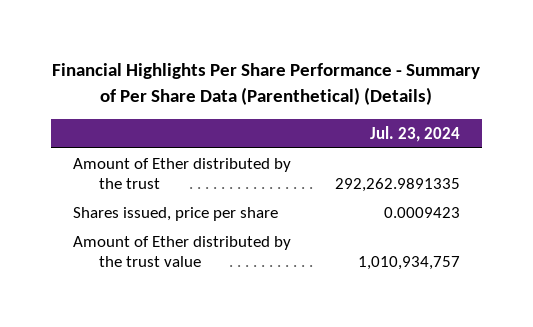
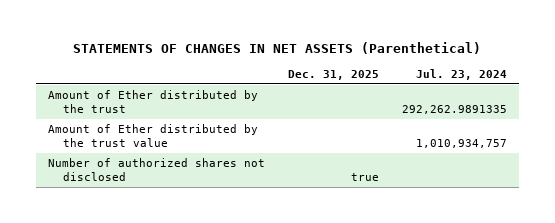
[52,63,481,106] Financial Highlights Per Share Performance - Summary of Per Share Data (Parenthetical) (Details) -> [73,41,482,54] STATEMENTS OF CHANGES IN NET ASSETS (Parenthetical)
none -> [287,69,379,80] Dec. 31, 2025
[72,206,278,221] Shares issued, price per share -> none
none -> [47,158,265,181] Number of authorized shares not disclosed

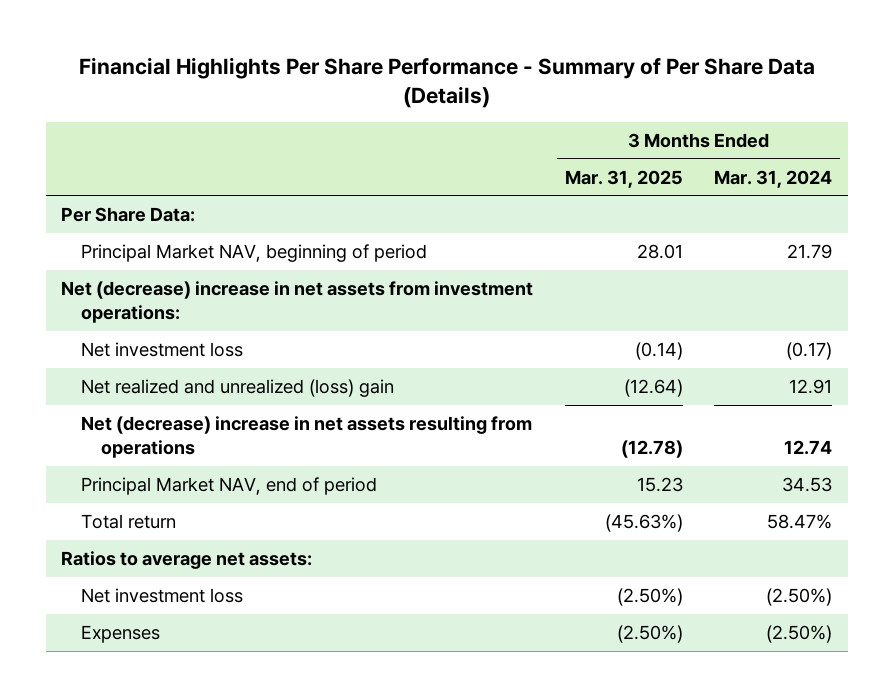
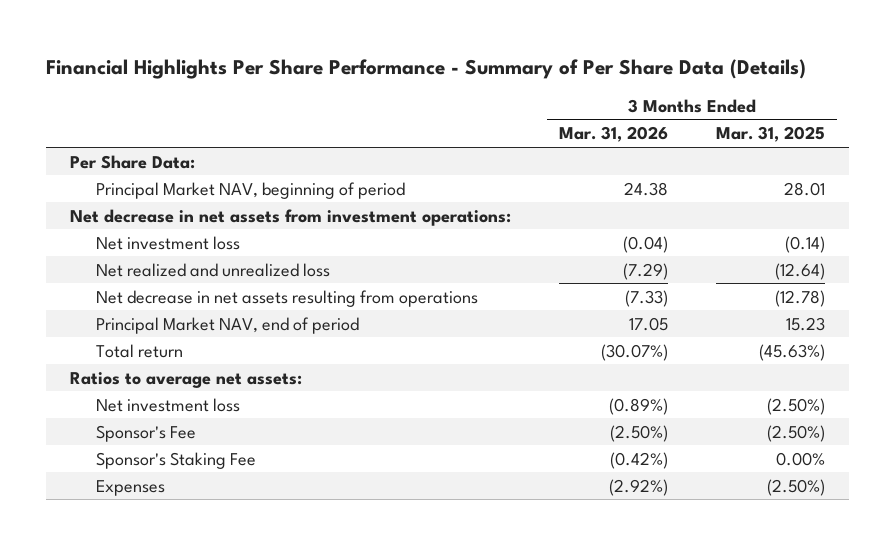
[714,169,833,188] Mar. 31, 2024 -> none
none -> [558,126,668,143] Mar. 31, 2026
[61,281,534,323] Net (decrease) increase in net assets from investment operations: -> [69,208,511,226] Net decrease in net assets from investment operations:
[81,379,395,398] Net realized and unrealized (loss) gain -> [96,262,331,277] Net realized and unrealized loss
[81,416,533,458] Net (decrease) increase in net assets resulting from operations -> [96,289,479,307] Net decrease in net assets resulting from operations
none -> [96,424,197,442] Sponsor's Fee
none -> [96,451,257,469] Sponsor's Staking Fee

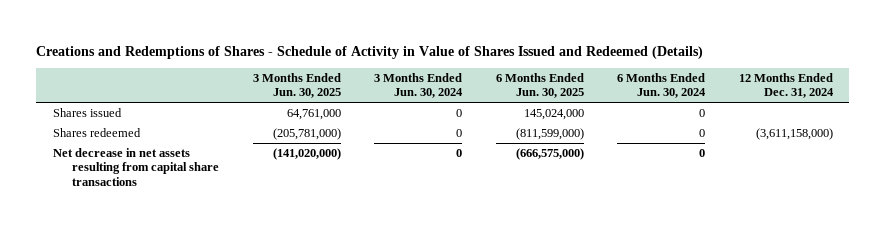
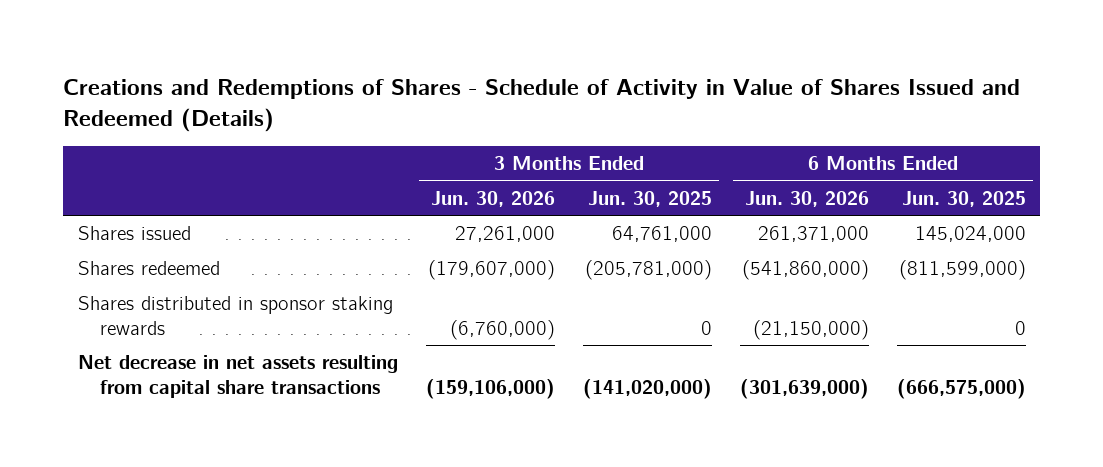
[374,72,464,99] 3 Months Ended Jun. 30, 2024 -> none
[617,72,707,99] 6 Months Ended Jun. 30, 2024 -> none
[738,72,834,99] 12 Months Ended Dec. 31, 2024 -> none
none -> [430,190,555,207] Jun. 30, 2026
none -> [744,190,869,207] Jun. 30, 2026
none -> [77,296,393,335] Shares distributed in sponsor staking rewards

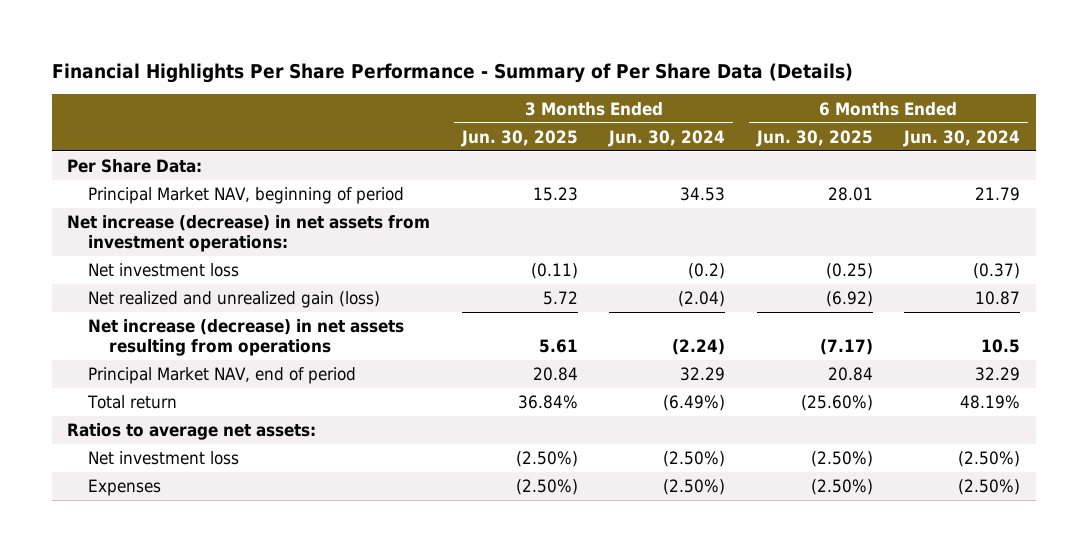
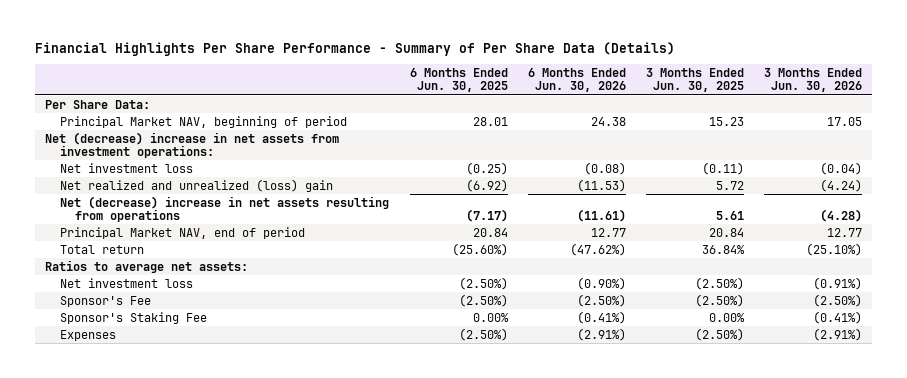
[608,129,726,147] Jun. 30, 2024 -> none
[902,129,1020,147] Jun. 30, 2024 -> none
none -> [527,68,626,93] 6 Months Ended Jun. 30, 2026
none -> [764,68,863,93] 3 Months Ended Jun. 30, 2026
[67,215,431,252] Net increase (decrease) in net assets from investment operations: -> [45,131,340,158] Net (decrease) increase in net assets from investment operations:
[88,291,381,309] Net realized and unrealized gain (loss) -> [60,178,334,192] Net realized and unrealized (loss) gain
[88,319,405,356] Net increase (decrease) in net assets resulting from operations -> [60,195,390,222] Net (decrease) increase in net assets resulting from operations
none -> [60,295,152,307] Sponsor's Fee
none -> [60,311,208,324] Sponsor's Staking Fee

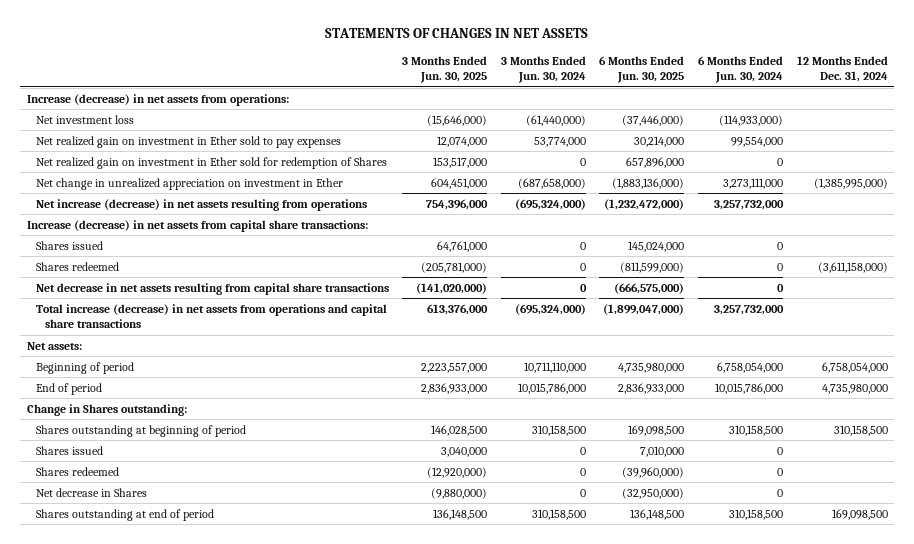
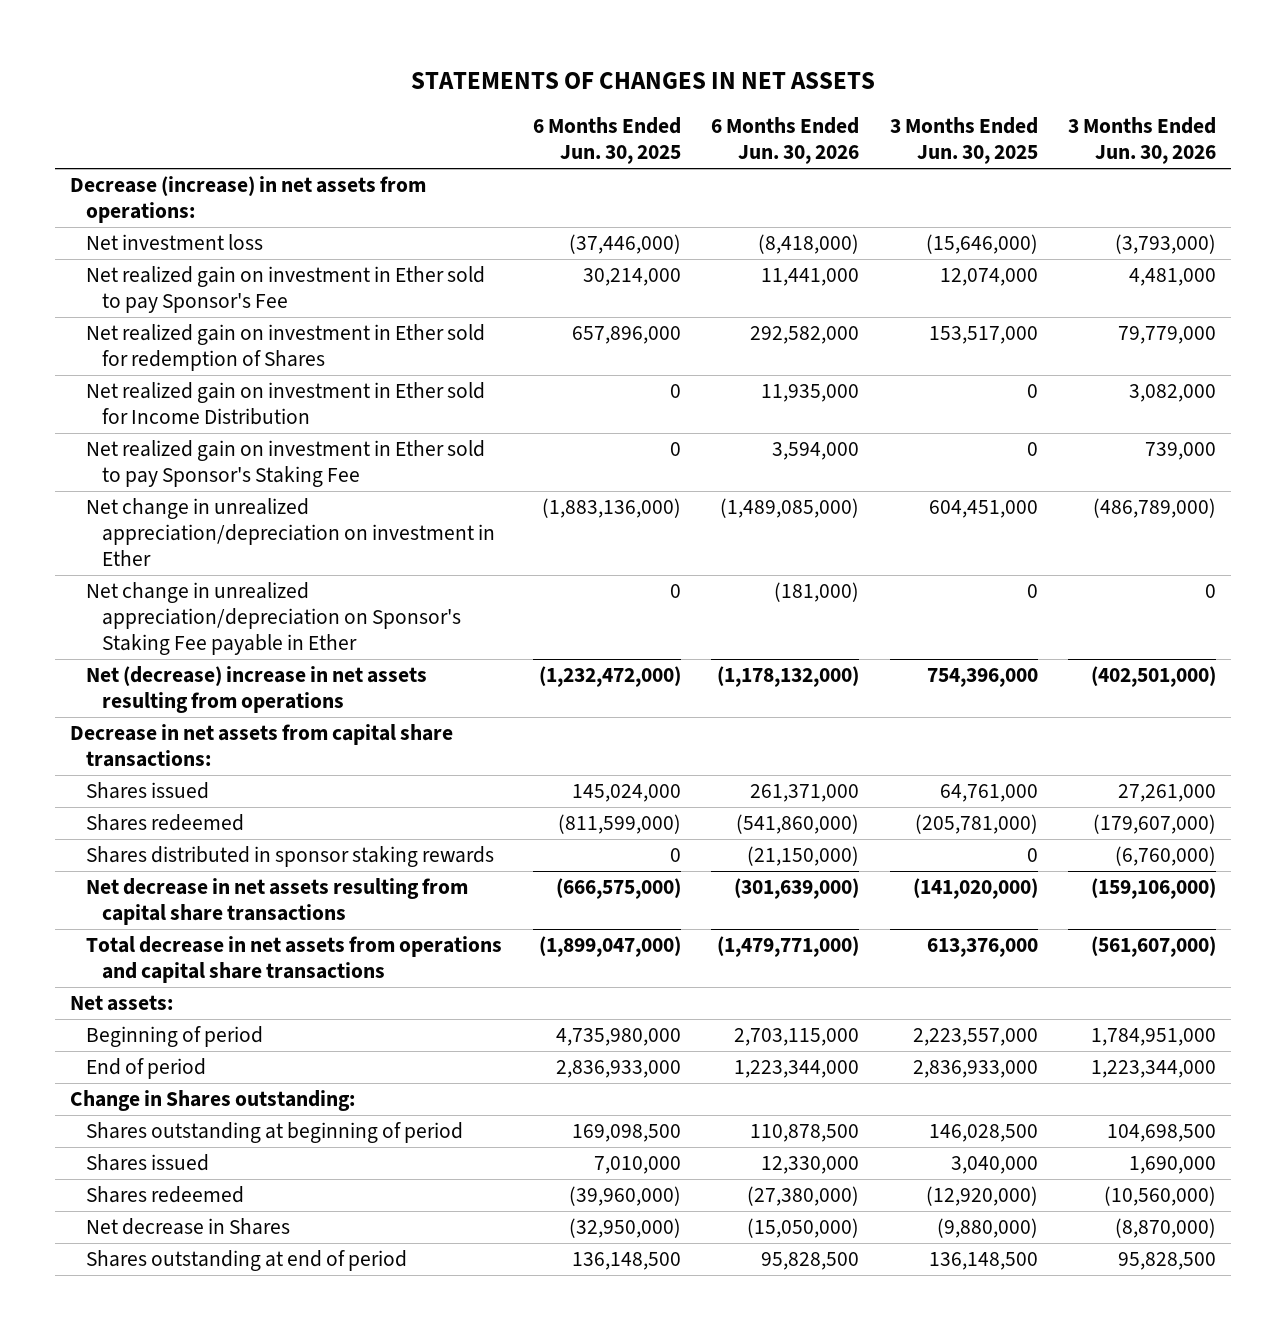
[500,55,586,83] 3 Months Ended Jun. 30, 2024 -> none
[698,55,784,83] 6 Months Ended Jun. 30, 2024 -> none
[796,55,888,82] 12 Months Ended Dec. 31, 2024 -> none
none -> [711,117,860,165] 6 Months Ended Jun. 30, 2026
none -> [1068,117,1217,165] 3 Months Ended Jun. 30, 2026
[26,93,289,106] Increase (decrease) in net assets from operations: -> [70,176,427,223] Decrease (increase) in net assets from operations:
[35,135,341,148] Net realized gain on investment in Ether sold to pay expenses -> [85,266,485,313] Net realized gain on investment in Ether sold to pay Sponsor's Fee
none -> [85,382,485,425] Net realized gain on investment in Ether sold for Income Distribution
none -> [85,440,485,487] Net realized gain on investment in Ether sold to pay Sponsor's Staking Fee
[35,177,343,190] Net change in unrealized appreciation on investment in Ether -> [85,498,495,566] Net change in unrealized appreciation/depreciation on investment in Ether
none -> [85,582,461,655] Net change in unrealized appreciation/depreciation on Sponsor's Staking Fee payable in Ether
[35,198,367,211] Net increase (decrease) in net assets resulting from operations -> [85,666,427,713] Net (decrease) increase in net assets resulting from operations
[26,219,368,232] Increase (decrease) in net assets from capital share transactions: -> [70,724,454,767] Decrease in net assets from capital share transactions:
none -> [85,846,494,868] Shares distributed in sponsor staking rewards
[35,303,387,328] Total increase (decrease) in net assets from operations and capital share transactions -> [85,936,502,983] Total decrease in net assets from operations and capital share transactions

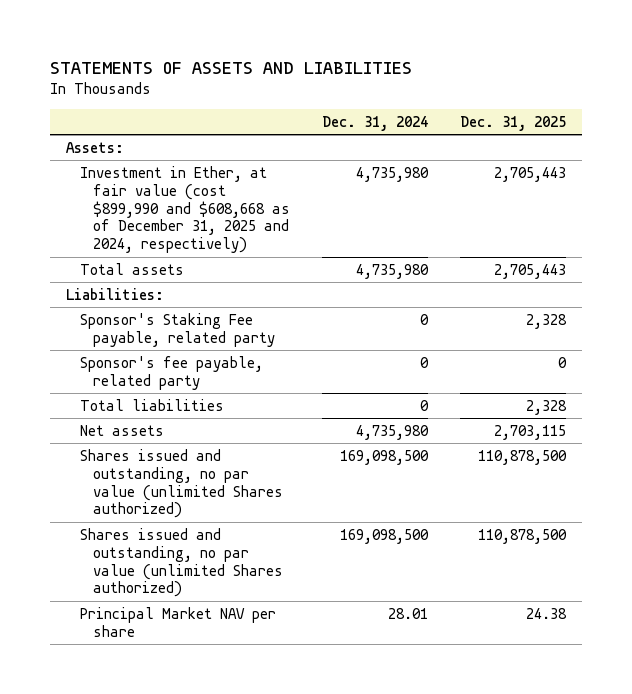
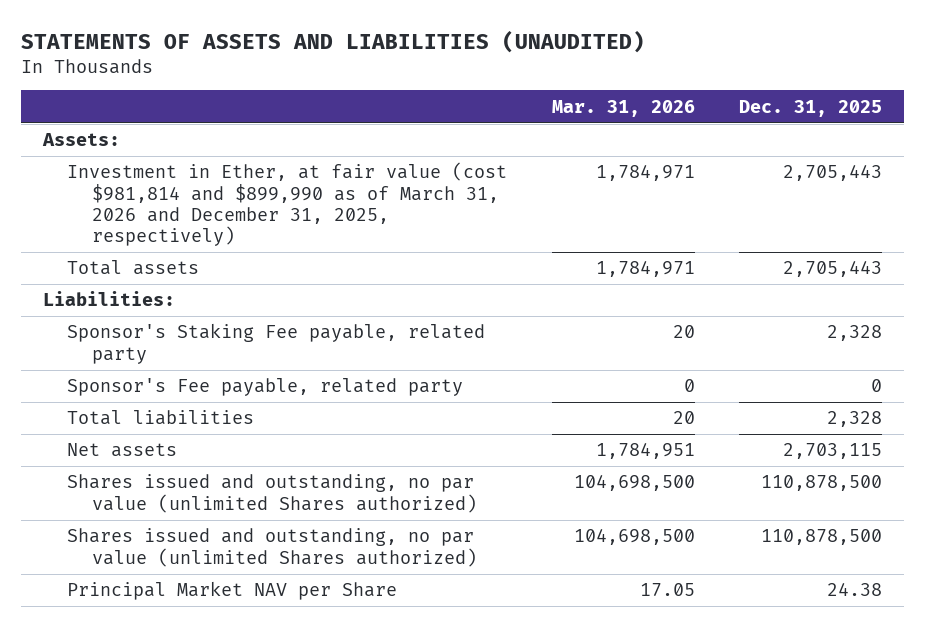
[50,61,413,74] STATEMENTS OF ASSETS AND LIABILITIES -> [20,29,645,53] STATEMENTS OF ASSETS AND LIABILITIES (UNAUDITED)
[321,115,428,131] Dec. 31, 2024 -> none
none -> [551,99,695,117] Mar. 31, 2026
[79,165,290,254] Investment in Ether, at fair value (cost $899,990 and $608,668 as of December 31, 2025 and 2024, respectively) -> [67,162,508,247] Investment in Ether, at fair value (cost $981,814 and $899,990 as of March 31, 2026 and December 31, 2025, respectively)
[79,355,263,390] Sponsor's fee payable, related party -> [67,378,464,397] Sponsor's Fee payable, related party
[79,606,276,637] Principal Market NAV per share -> [67,581,398,601] Principal Market NAV per Share

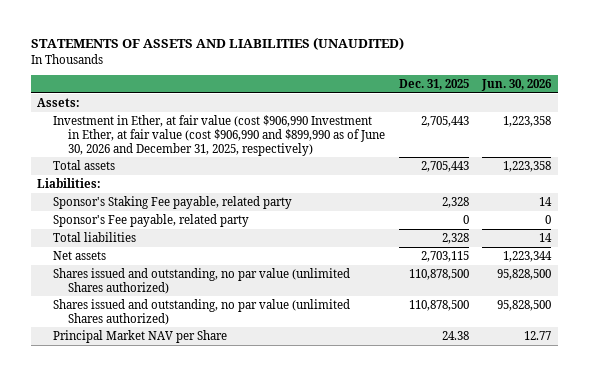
[551,99,695,117] Mar. 31, 2026 -> none
none -> [481,79,553,92] Jun. 30, 2026
[67,162,508,247] Investment in Ether, at fair value (cost $981,814 and $899,990 as of March 31, 2026 and December 31, 2025, respectively) -> [52,114,386,156] Investment in Ether, at fair value (cost $906,990 Investment in Ether, at fair value (cost $906,990 and $899,990 as of June 30, 2026 and December 31, 2025, respectively)

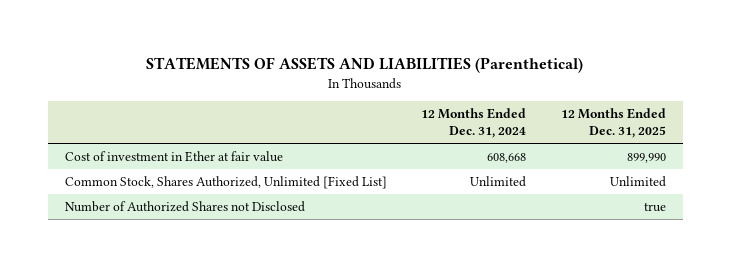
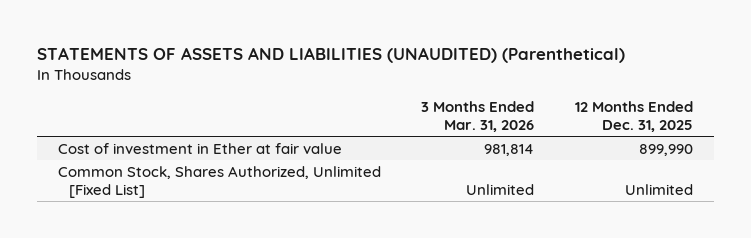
[146,56,584,73] STATEMENTS OF ASSETS AND LIABILITIES (Parenthetical) -> [37,47,626,64] STATEMENTS OF ASSETS AND LIABILITIES (UNAUDITED) (Parenthetical)
[421,108,527,138] 12 Months Ended Dec. 31, 2024 -> none
none -> [421,101,535,132] 3 Months Ended Mar. 31, 2026
[64,201,305,213] Number of Authorized Shares not Disclosed -> none

